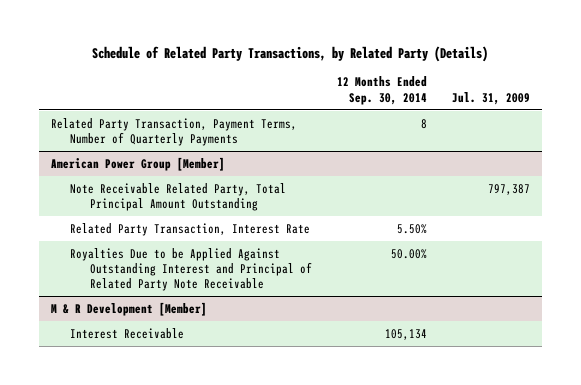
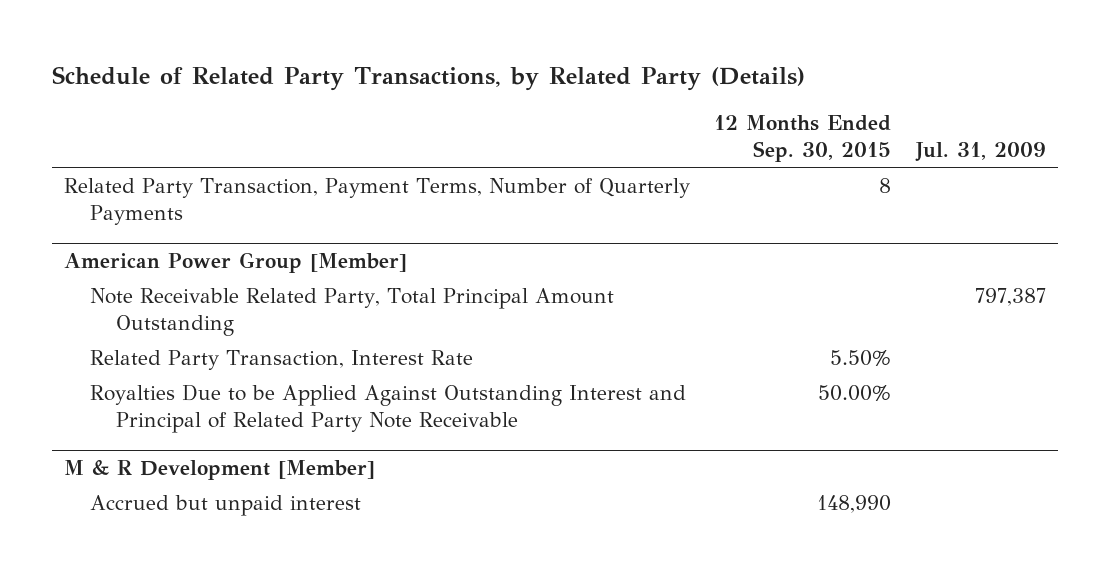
[336,76,427,105] 12 Months Ended Sep. 30, 2014 -> none
none -> [714,115,892,163] 12 Months Ended Sep. 30, 2015
[70,327,185,339] Interest Receivable -> [89,494,361,516] Accrued but unpaid interest

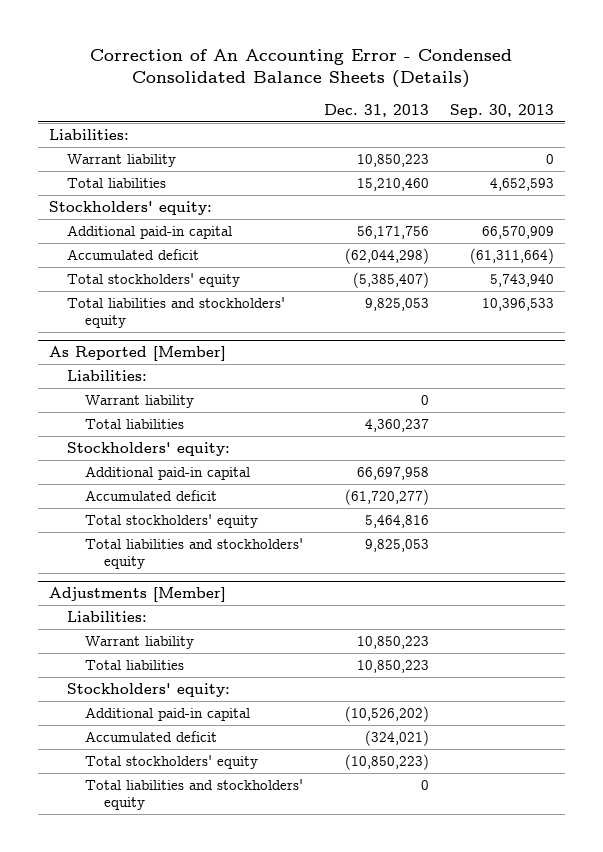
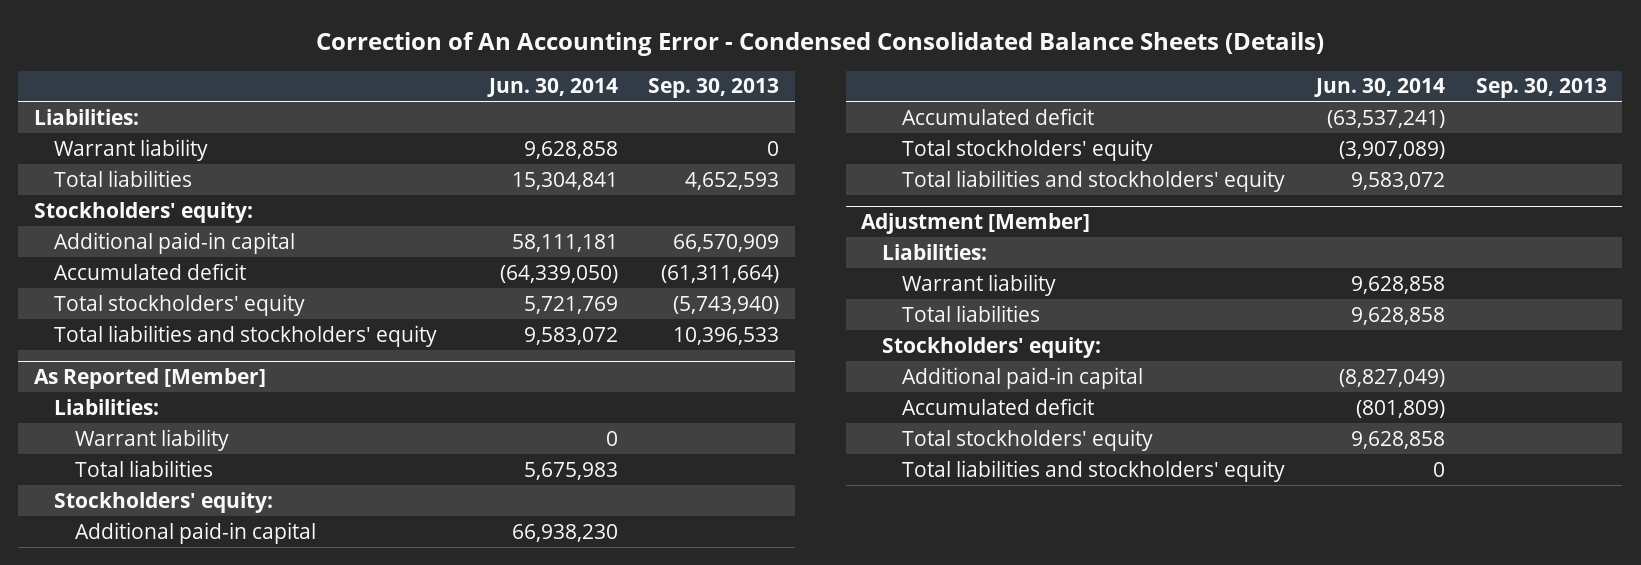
[324,103,430,117] Dec. 31, 2013 -> none
none -> [486,78,618,98] Jun. 30, 2014
[490,274,555,288] 5,743,940 -> [673,295,780,314] (5,743,940)
[48,587,226,603] Adjustments [Member] -> [861,213,1091,235] Adjustment [Member]

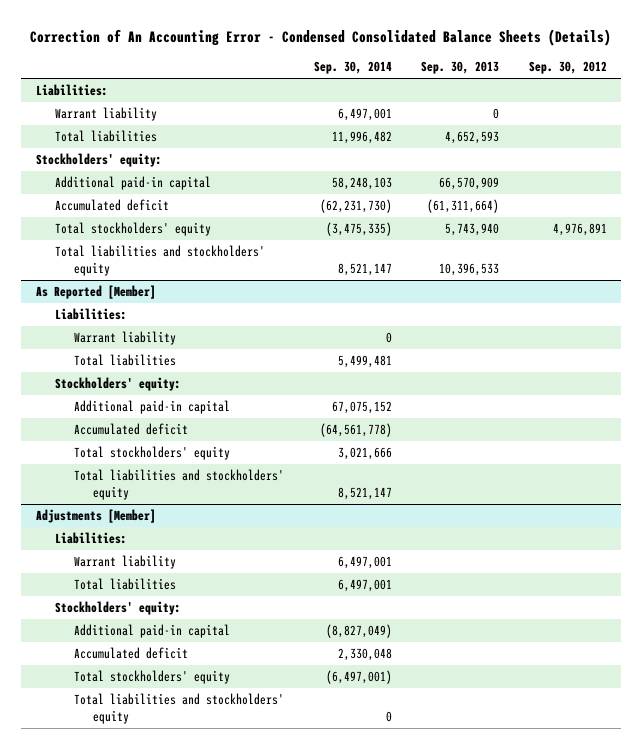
[486,78,618,98] Jun. 30, 2014 -> none
none -> [313,61,392,75] Sep. 30, 2014
none -> [528,61,607,75] Sep. 30, 2012
[673,295,780,314] (5,743,940) -> [445,223,500,237] 5,743,940
[861,213,1091,235] Adjustment [Member] -> [35,509,156,524] Adjustments [Member]

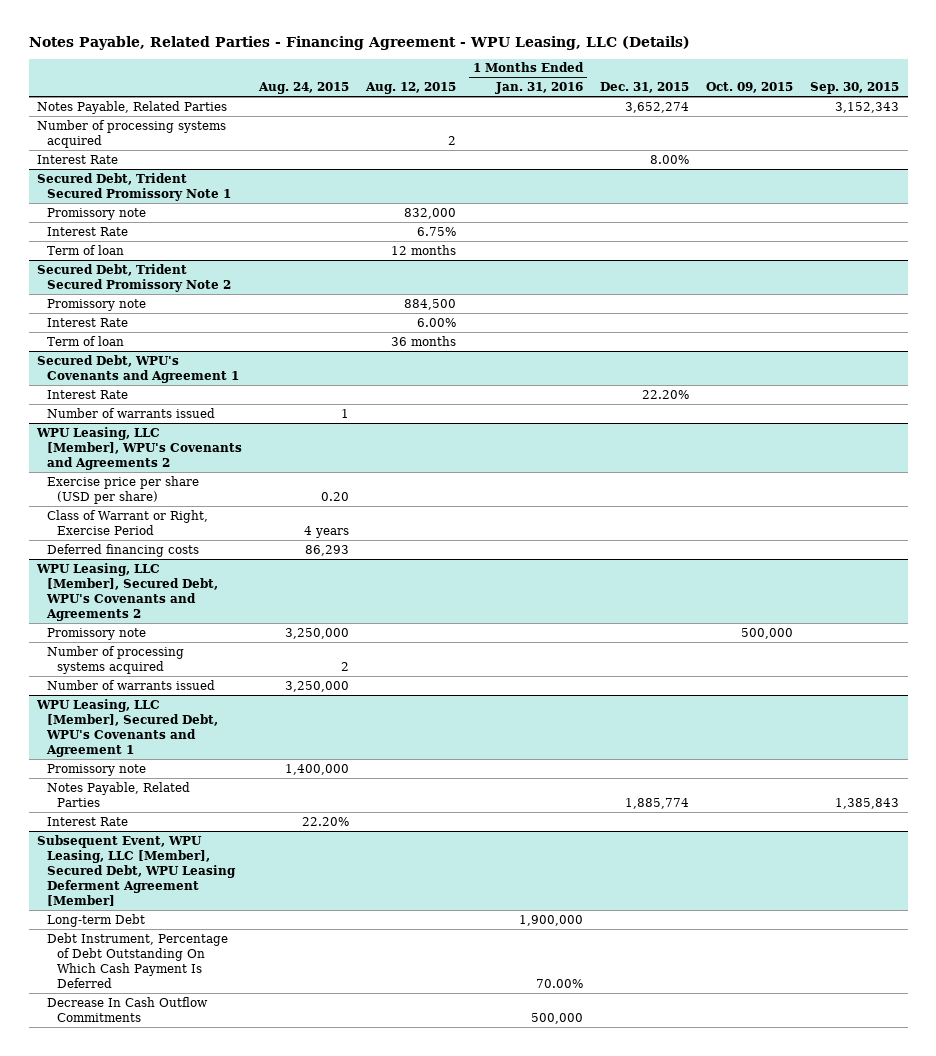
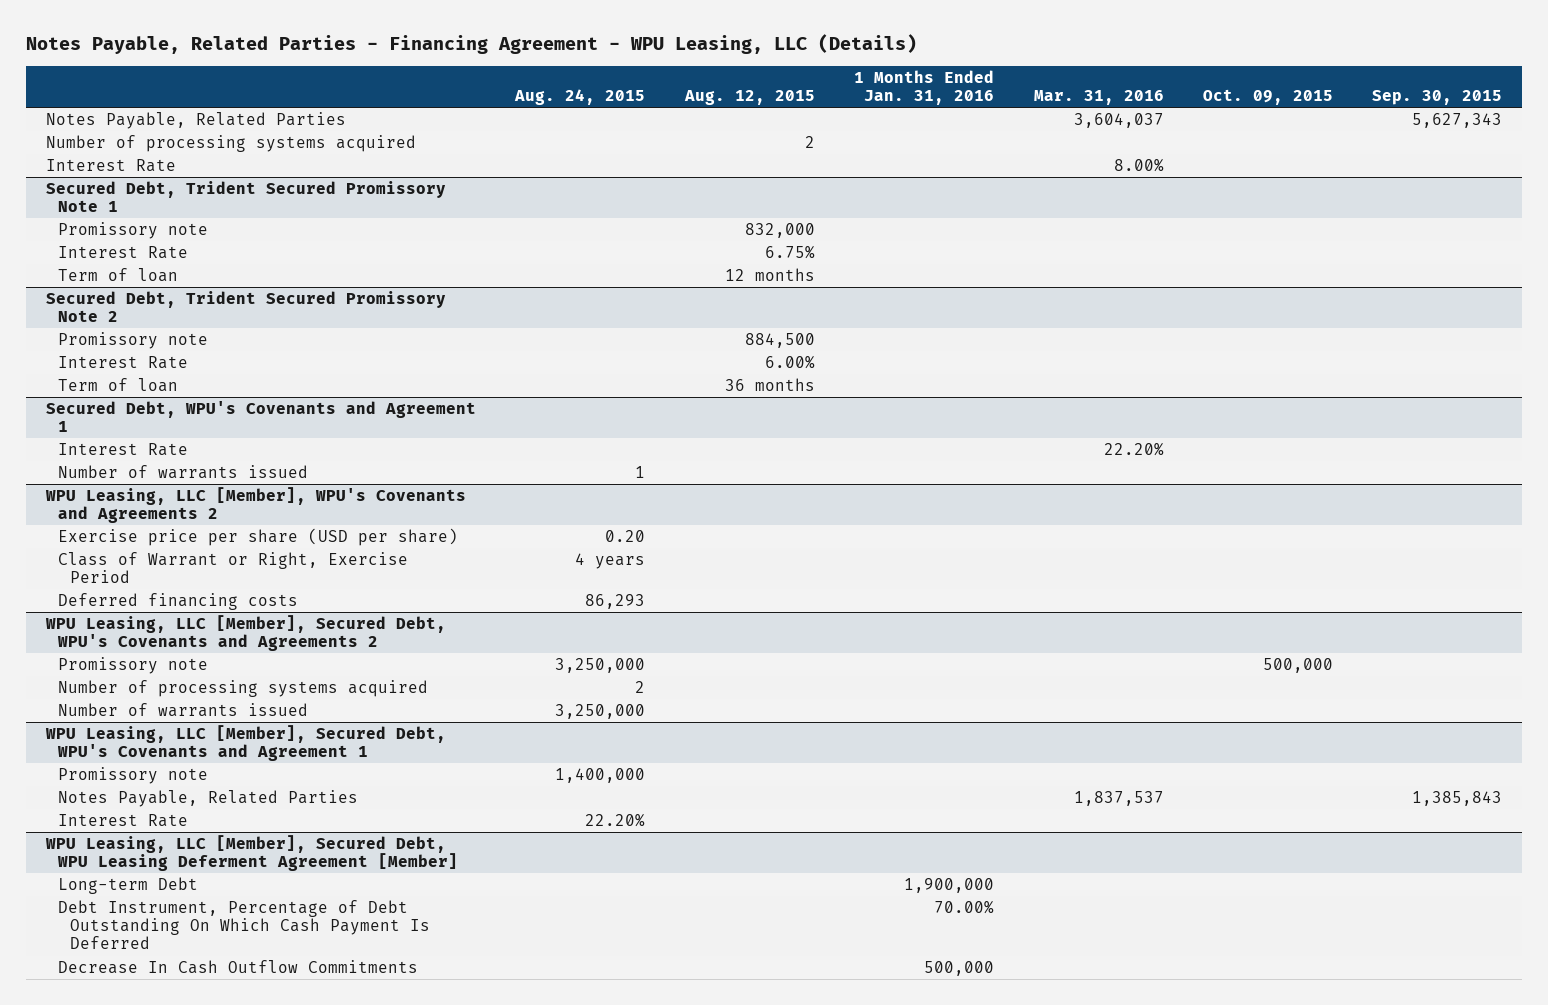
[600,82,690,94] Dec. 31, 2015 -> none
none -> [1033,90,1164,106] Mar. 31, 2016
[835,101,900,113] 3,152,343 -> [1412,113,1503,129] 5,627,343
[37,834,237,906] Subsequent Event, WPU Leasing, LLC [Member], Secured Debt, WPU Leasing Deferment Agreement [Member] -> [44,835,459,872] WPU Leasing, LLC [Member], Secured Debt, WPU Leasing Deferment Agreement [Member]

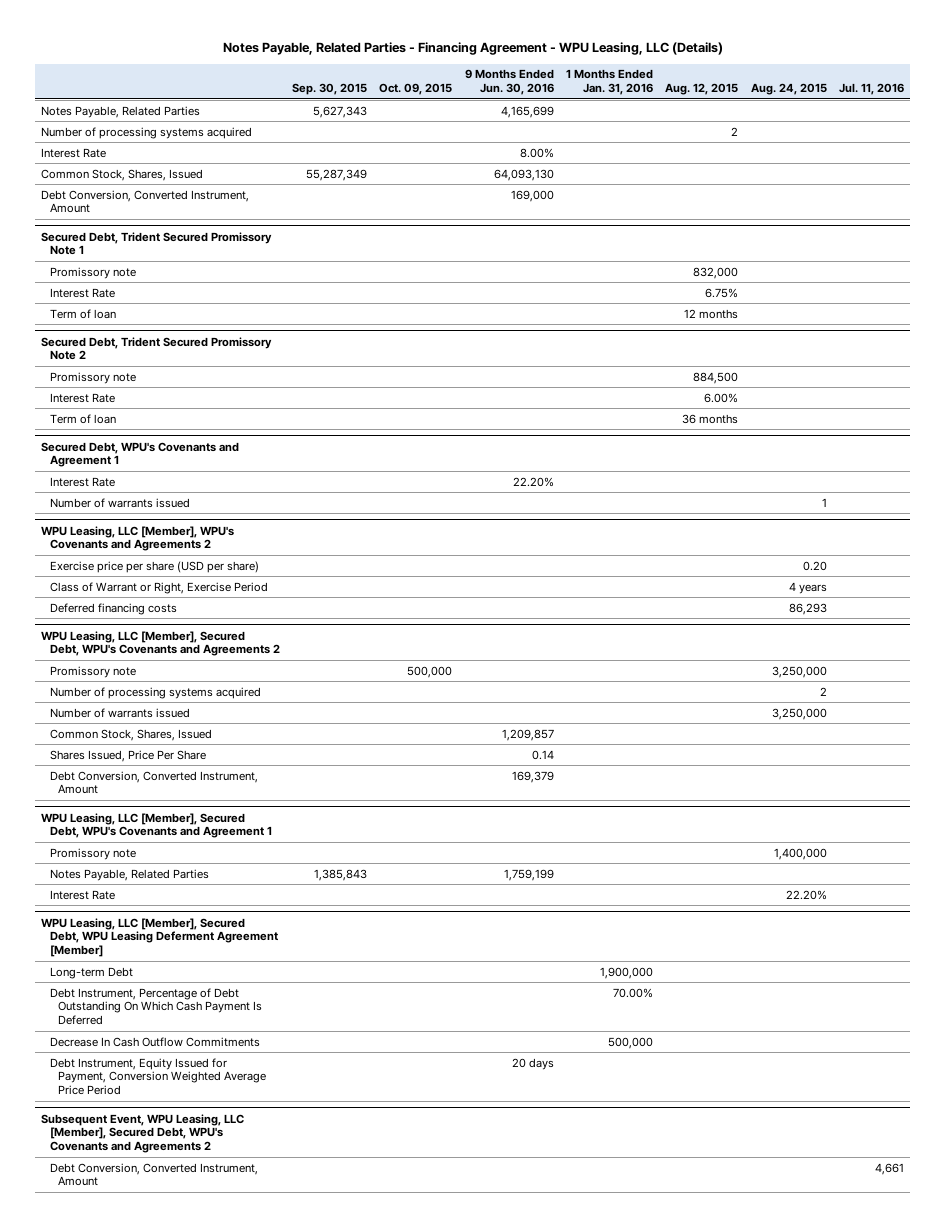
[1033,90,1164,106] Mar. 31, 2016 -> none
none -> [464,69,554,96] 9 Months Ended Jun. 30, 2016
none -> [839,83,905,96] Jul. 11, 2016
none -> [40,168,203,181] Common Stock, Shares, Issued
none -> [40,189,249,214] Debt Conversion, Converted Instrument, Amount
none -> [49,728,212,741] Common Stock, Shares, Issued
none -> [49,749,206,762] Shares Issued, Price Per Share
none -> [49,770,258,795] Debt Conversion, Converted Instrument, Amount
none -> [49,1057,267,1096] Debt Instrument, Equity Issued for Payment, Conversion Weighted Average Price Period
none -> [40,1113,244,1153] Subsequent Event, WPU Leasing, LLC [Member], Secured Debt, WPU's Covenants and Agreements 2
none -> [49,1162,258,1187] Debt Conversion, Converted Instrument, Amount

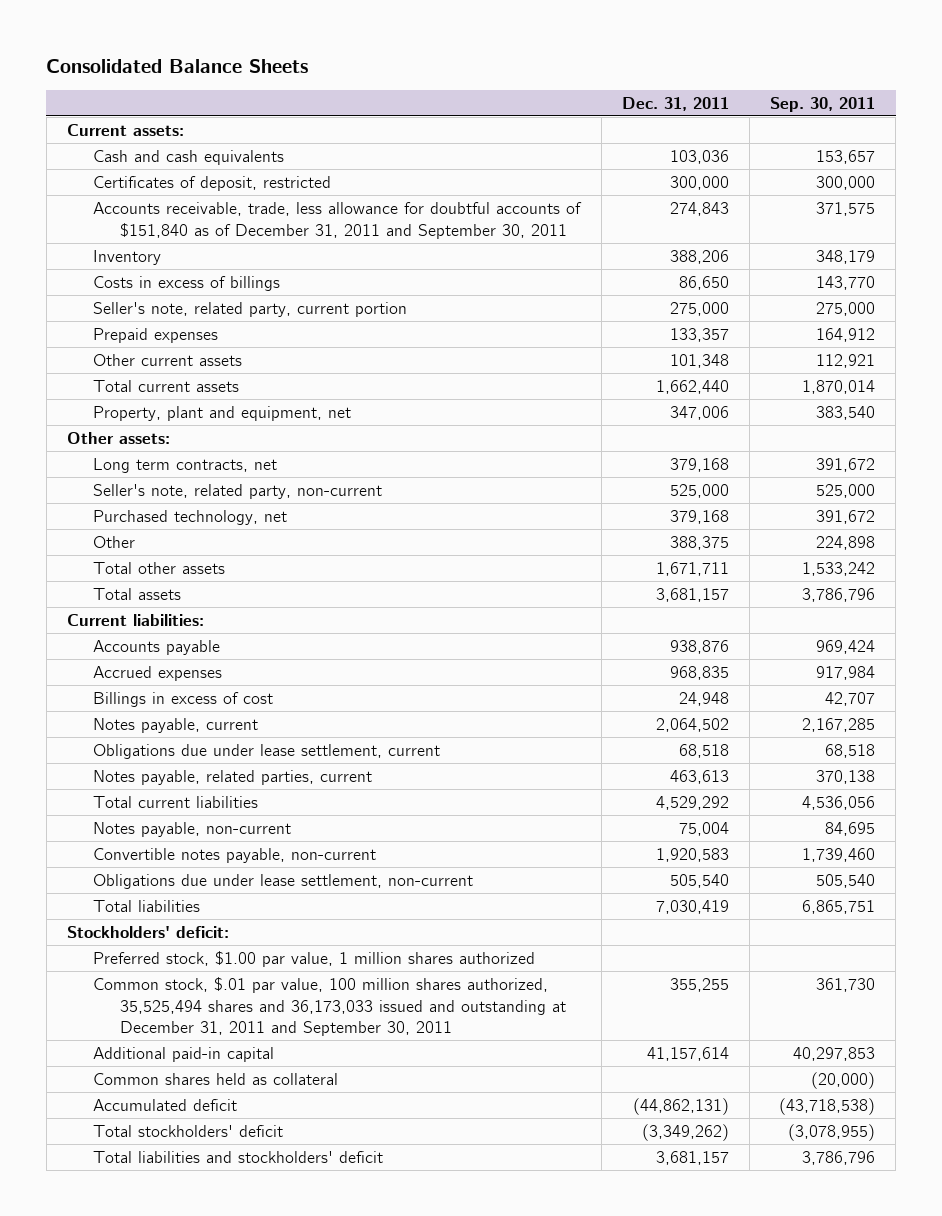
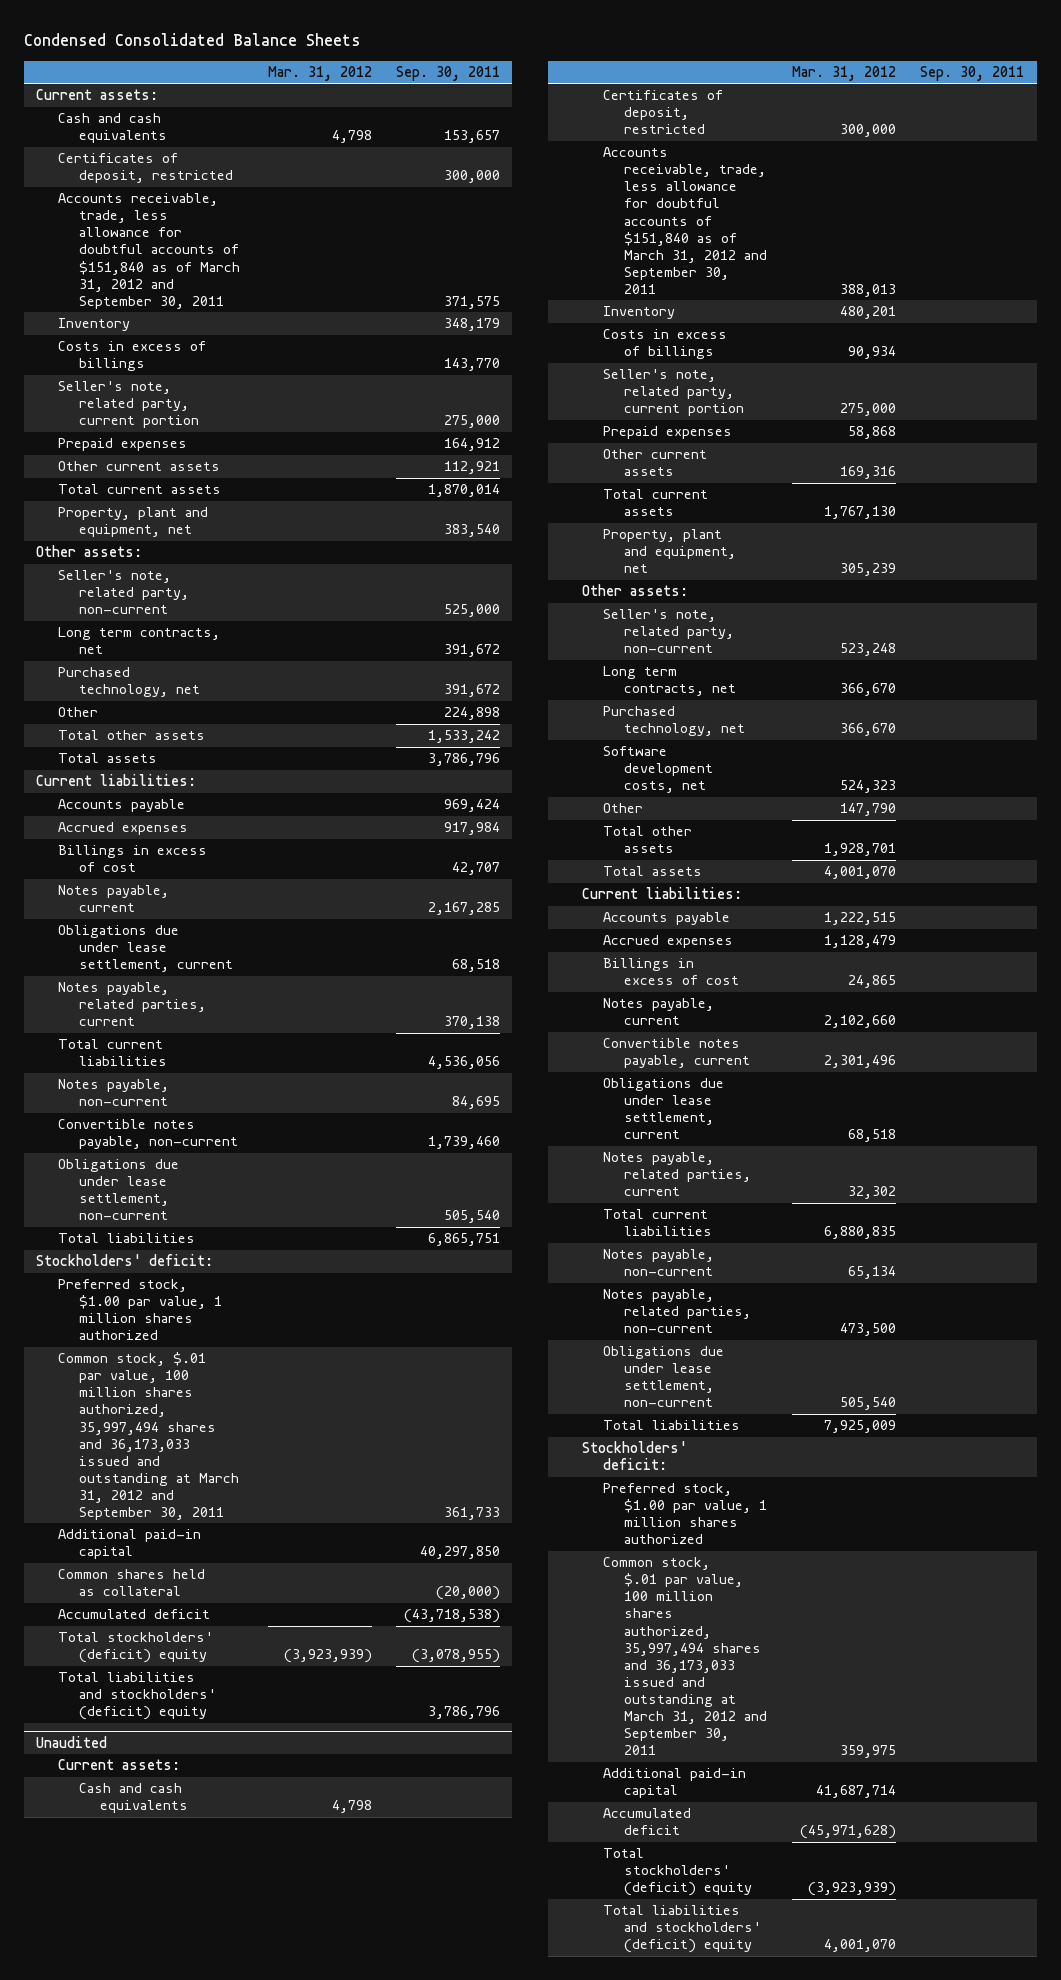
[46,58,309,73] Consolidated Balance Sheets -> [24,33,362,47] Condensed Consolidated Balance Sheets
[621,96,729,111] Dec. 31, 2011 -> none
none -> [267,66,372,82] Mar. 31, 2012
[93,201,583,239] Accounts receivable, trade, less allowance for doubtful accounts of $151,840 as of December 31, 2011 and September 30, 2011 -> [57,193,240,309] Accounts receivable, trade, less allowance for doubtful accounts of $151,840 as of March 31, 2012 and September 30, 2011
[93,457,278,473] Long term contracts, net -> [57,627,220,655] Long term contracts, net
[93,976,566,1037] Common stock, $.01 par value, 100 million shares authorized, 35,525,494 shares and 36,173,033 issued and outstanding at December 31, 2011 and September 30, 2011 -> [57,1352,239,1521] Common stock, $.01 par value, 100 million shares authorized, 35,997,494 shares and 36,173,033 issued and outstanding at March 31, 2012 and September 30, 2011
[816,977,876,992] 361,730 -> [444,1507,501,1521] 361,733
[793,1046,876,1061] 40,297,853 -> [420,1546,501,1560] 40,297,850
[93,1124,284,1137] Total stockholders' deficit -> [57,1632,213,1664] Total stockholders' (deficit) equity
[93,1150,384,1163] Total liabilities and stockholders' deficit -> [57,1672,216,1721] Total liabilities and stockholders' (deficit) equity
none -> [36,1735,108,1748] Unaudited
none -> [57,1759,180,1771] Current assets:
none -> [78,1783,189,1814] Cash and cash equivalents
none -> [603,90,724,135] Certificates of deposit, restricted
none -> [603,147,768,294] Accounts receivable, trade, less allowance for doubtful accounts of $151,840 as of March 31, 2012 and September 30, 2011
none -> [603,306,676,320] Inventory
none -> [603,329,728,360] Costs in excess of billings
none -> [603,369,745,417] Seller's note, related party, current portion
none -> [603,426,733,440] Prepaid expenses
none -> [603,449,708,477] Other current assets
none -> [603,489,709,517] Total current assets
none -> [603,529,737,574] Property, plant and equipment, net
none -> [581,584,688,597] Other assets:
none -> [603,609,735,654] Seller's note, related party, non-current
none -> [603,666,737,697] Long term contracts, net
none -> [603,706,746,737] Purchased technology, net
none -> [603,746,714,794] Software development costs, net
none -> [603,803,644,814] Other
none -> [603,826,693,854] Total other assets
none -> [603,866,703,877] Total assets
none -> [581,887,742,900] Current liabilities:
none -> [603,912,731,926] Accounts payable
none -> [603,935,734,949] Accrued expenses
none -> [603,958,740,986] Billings in excess of cost
none -> [603,998,715,1026] Notes payable, current
none -> [603,1038,751,1069] Convertible notes payable, current
none -> [603,1078,725,1140] Obligations due under lease settlement, current
none -> [603,1152,752,1197] Notes payable, related parties, current
none -> [603,1209,713,1237] Total current liabilities
none -> [603,1249,715,1277] Notes payable, non-current
none -> [603,1289,752,1334] Notes payable, related parties, non-current
none -> [603,1346,725,1408] Obligations due under lease settlement, non-current
none -> [603,1420,741,1431] Total liabilities
none -> [581,1441,687,1471] Stockholders' deficit:
none -> [603,1483,768,1545] Preferred stock, $1.00 par value, 1 million shares authorized
none -> [603,1557,768,1756] Common stock, $.01 par value, 100 million shares authorized, 35,997,494 shares and 36,173,033 issued and outstanding at March 31, 2012 and September 30, 2011
none -> [603,1768,747,1799] Additional paid-in capital
none -> [603,1808,692,1836] Accumulated deficit
none -> [603,1848,753,1897] Total stockholders' (deficit) equity
none -> [603,1905,762,1954] Total liabilities and stockholders' (deficit) equity

